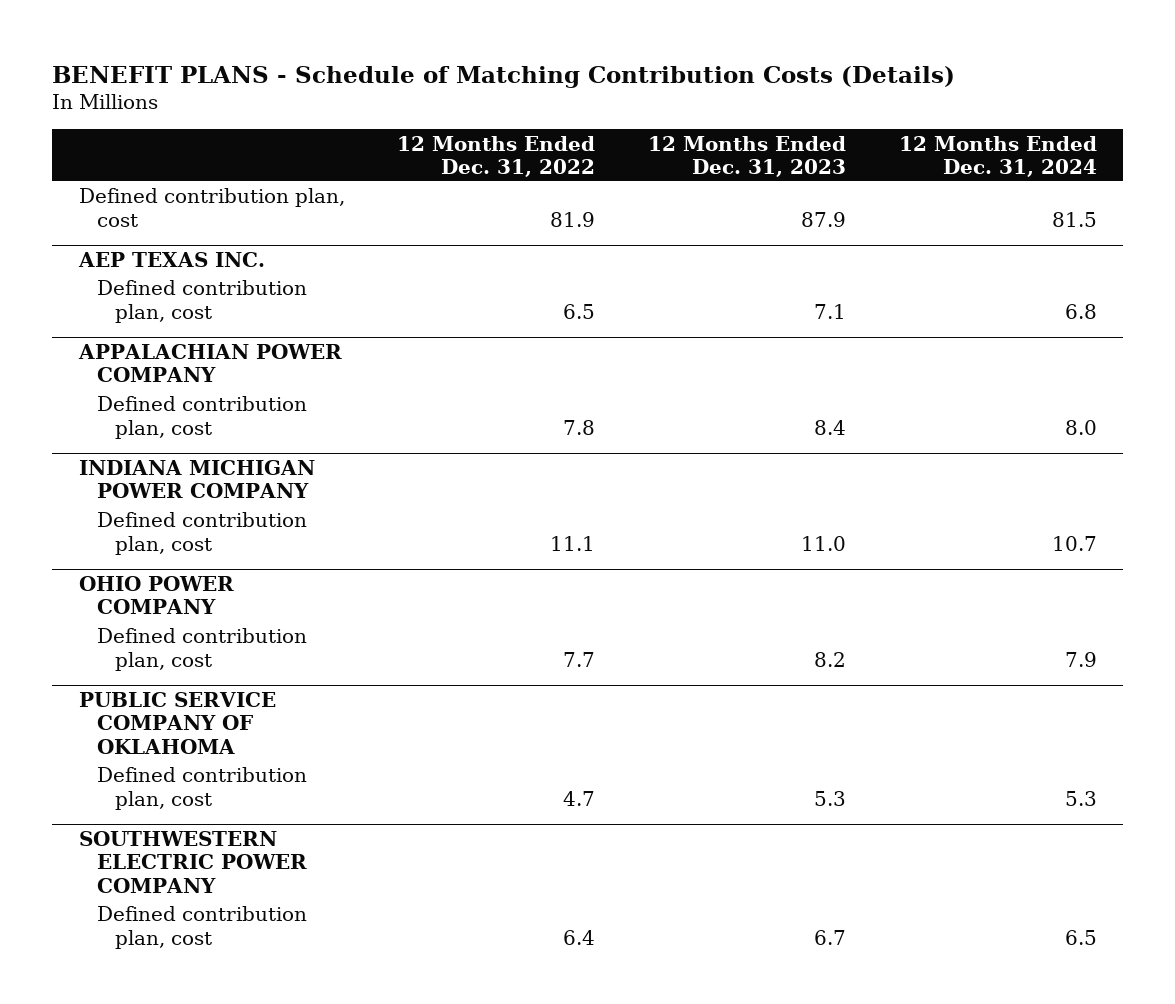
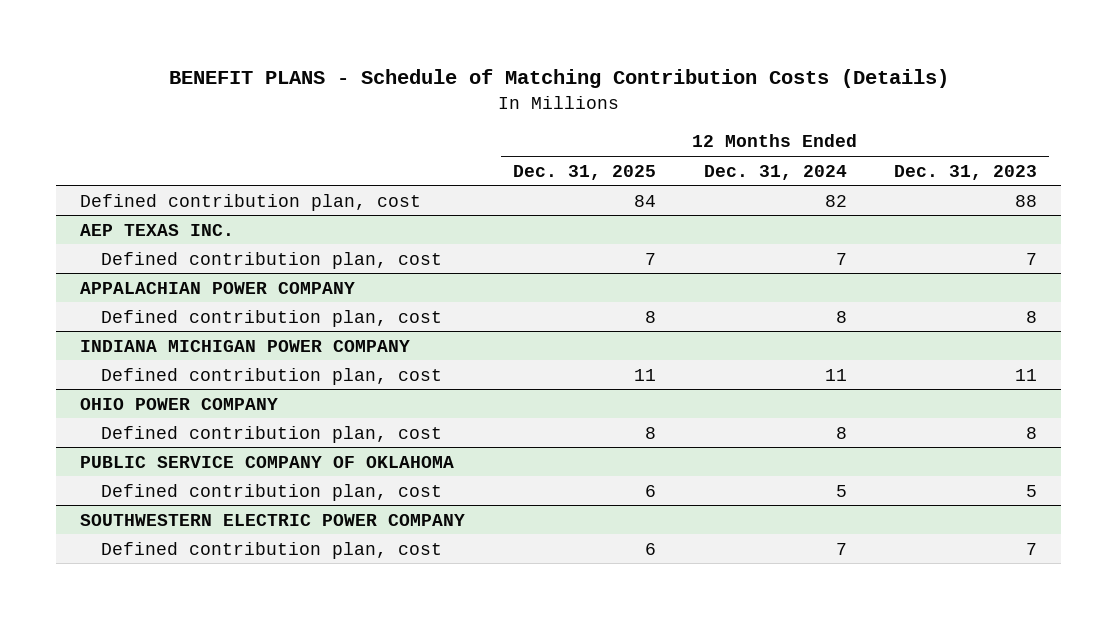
[397,135,596,177] 12 Months Ended Dec. 31, 2022 -> none
none -> [512,164,656,180] Dec. 31, 2025
[801,211,847,227] 87.9 -> [1015,194,1038,207] 88
[1051,211,1097,227] 81.5 -> [824,194,847,207] 82
[814,303,847,319] 7.1 -> [1026,252,1038,265] 7
[1064,303,1097,319] 6.8 -> [835,252,847,265] 7
[814,419,847,435] 8.4 -> [1026,310,1038,323] 8
[1064,419,1097,435] 8.0 -> [835,310,847,323] 8
[801,535,847,551] 11.0 -> [1015,368,1038,381] 11
[1051,535,1097,551] 10.7 -> [824,368,847,381] 11
[814,651,847,667] 8.2 -> [1026,426,1038,439] 8
[1064,651,1097,667] 7.9 -> [835,426,847,439] 8
[814,790,847,806] 5.3 -> [1026,484,1038,497] 5
[1064,790,1097,806] 5.3 -> [835,484,847,497] 5
[814,929,847,945] 6.7 -> [1026,542,1038,555] 7
[1064,929,1097,945] 6.5 -> [835,542,847,555] 7

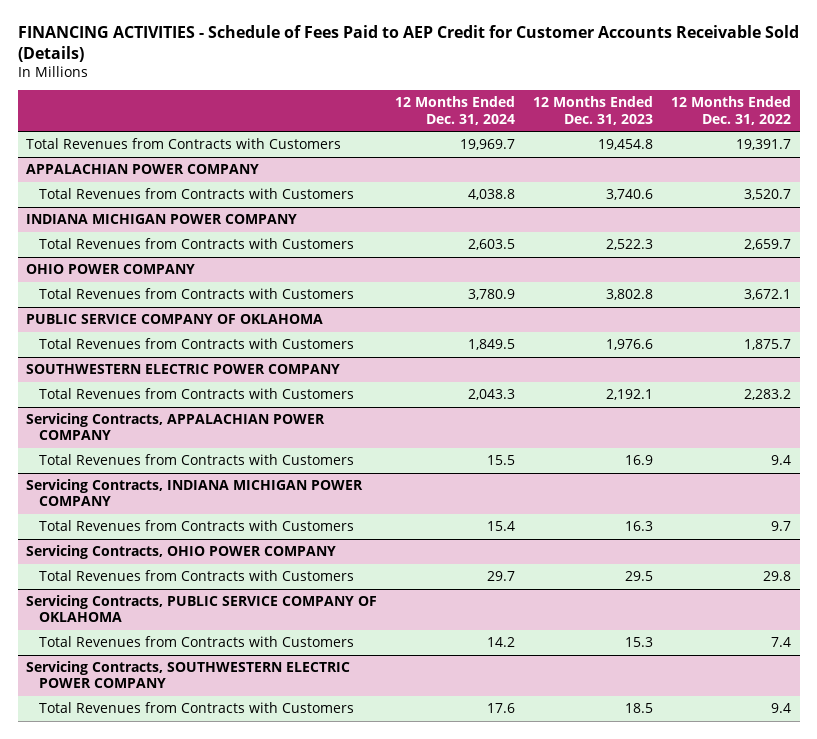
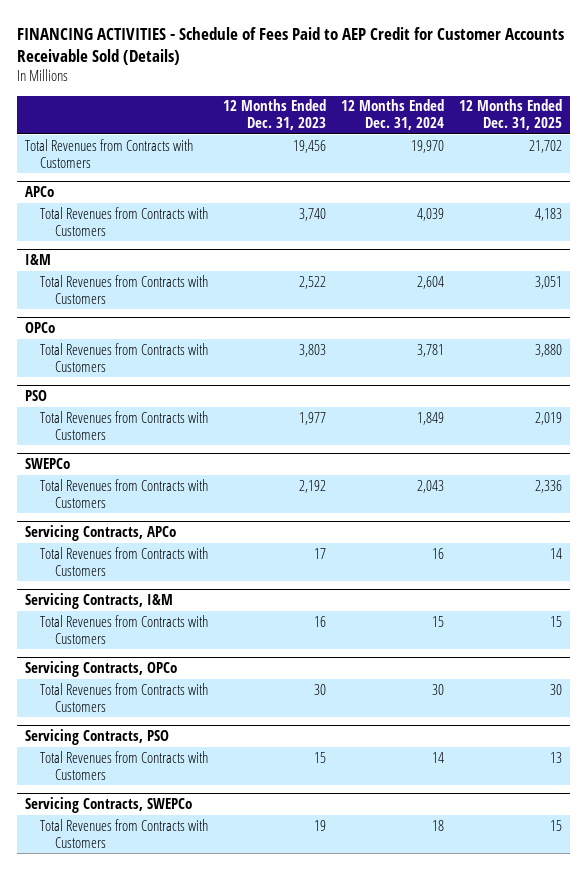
[670,96,791,125] 12 Months Ended Dec. 31, 2022 -> none
none -> [458,99,562,131] 12 Months Ended Dec. 31, 2025
[26,413,326,441] Servicing Contracts, APPALACHIAN POWER COMPANY -> none
[26,479,364,507] Servicing Contracts, INDIANA MICHIGAN POWER COMPANY -> none
[26,545,337,560] Servicing Contracts, OHIO POWER COMPANY -> none
[26,595,378,623] Servicing Contracts, PUBLIC SERVICE COMPANY OF OKLAHOMA -> none
[26,661,351,689] Servicing Contracts, SOUTHWESTERN ELECTRIC POWER COMPANY -> none
[460,139,516,151] 19,969.7 -> [410,139,444,153] 19,970
[597,139,653,151] 19,454.8 -> [292,139,326,153] 19,456
[26,164,260,175] APPALACHIAN POWER COMPANY -> [24,186,54,198] APCo
[468,189,516,201] 4,038.8 -> [416,207,444,221] 4,039
[605,189,653,201] 3,740.6 -> [298,207,326,221] 3,740
[26,214,298,225] INDIANA MICHIGAN POWER COMPANY -> [24,254,51,266] I&M
[468,239,516,251] 2,603.5 -> [416,275,444,289] 2,604
[605,239,653,251] 2,522.3 -> [298,275,326,289] 2,522
[26,264,196,275] OHIO POWER COMPANY -> [24,322,55,334] OPCo
[468,289,516,301] 3,780.9 -> [416,343,444,357] 3,781
[605,289,653,301] 3,802.8 -> [298,343,326,357] 3,803
[26,314,324,325] PUBLIC SERVICE COMPANY OF OKLAHOMA -> [24,390,47,402] PSO
[468,339,516,351] 1,849.5 -> [416,411,444,425] 1,849
[605,339,653,351] 1,976.6 -> [298,411,326,425] 1,977
[26,364,341,375] SOUTHWESTERN ELECTRIC POWER COMPANY -> [24,458,70,470] SWEPCo
[468,389,516,401] 2,043.3 -> [416,479,444,493] 2,043
[605,389,653,401] 2,192.1 -> [298,479,326,493] 2,192
none -> [24,525,176,542] Servicing Contracts, APCo
[487,455,516,466] 15.5 -> [431,547,444,559] 16
[624,455,653,466] 16.9 -> [313,547,326,559] 17
none -> [24,593,173,610] Servicing Contracts, I&M
[487,521,516,532] 15.4 -> [431,615,444,627] 15
[624,521,653,532] 16.3 -> [313,615,326,627] 16
none -> [24,661,177,678] Servicing Contracts, OPCo
[487,571,516,582] 29.7 -> [431,683,444,695] 30
[624,571,653,582] 29.5 -> [313,683,326,695] 30
none -> [24,729,169,746] Servicing Contracts, PSO
[487,637,516,648] 14.2 -> [431,751,444,763] 14
[624,637,653,648] 15.3 -> [313,751,326,763] 15
none -> [24,797,192,814] Servicing Contracts, SWEPCo
[487,703,516,714] 17.6 -> [431,819,444,831] 18
[624,703,653,714] 18.5 -> [313,819,326,831] 19

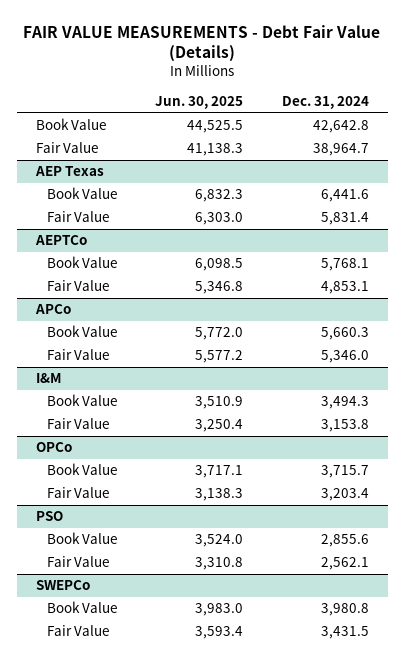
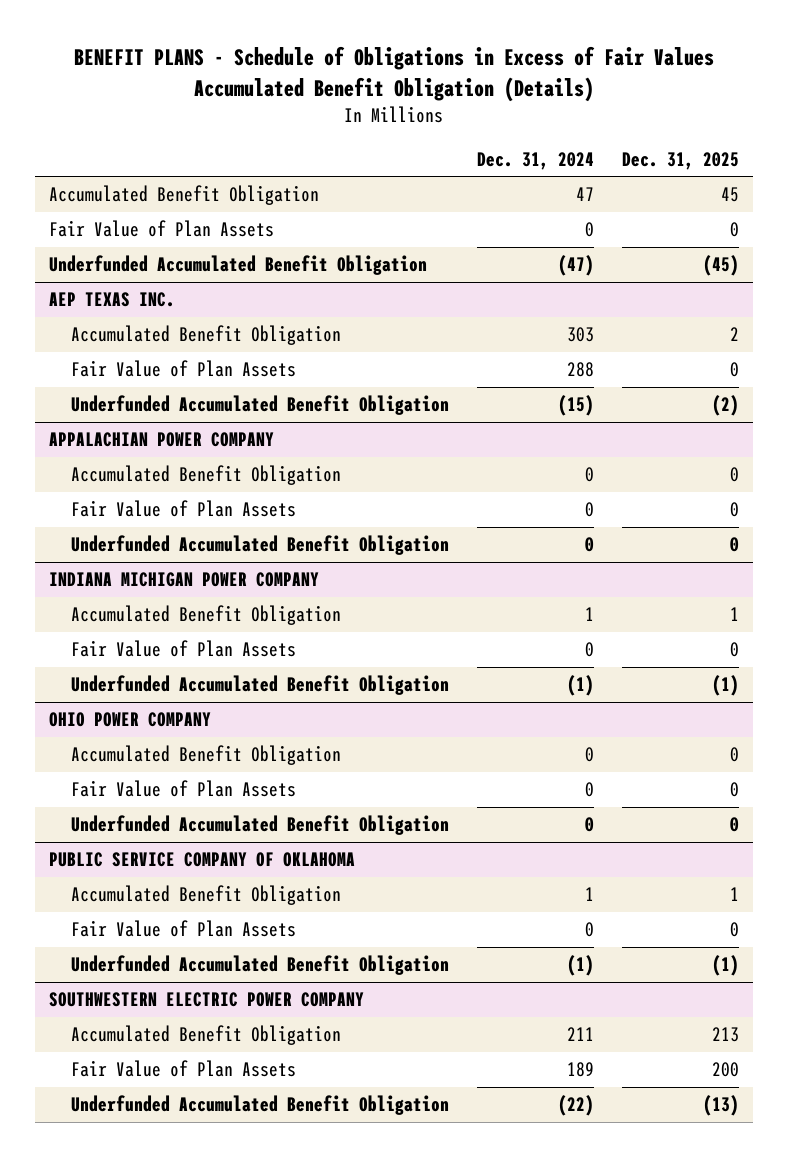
[23,24,381,63] FAIR VALUE MEASUREMENTS - Debt Fair Value (Details) -> [73,46,714,102] BENEFIT PLANS - Schedule of Obligations in Excess of Fair Values Accumulated Benefit Obligation (Details)
[155,96,244,110] Jun. 30, 2025 -> none
none -> [621,151,739,170] Dec. 31, 2025
[35,118,106,131] Book Value -> none
[35,142,98,154] Fair Value -> none
[47,187,118,200] Book Value -> none
[47,211,110,223] Fair Value -> none
[34,235,87,246] AEPTCo -> none
[47,256,118,269] Book Value -> none
[47,280,110,292] Fair Value -> none
[47,325,118,338] Book Value -> none
[47,349,110,361] Fair Value -> none
[47,394,118,407] Book Value -> none
[47,418,110,430] Fair Value -> none
[47,463,118,476] Book Value -> none
[47,487,110,499] Fair Value -> none
[47,532,118,545] Book Value -> none
[47,556,110,568] Fair Value -> none
[47,601,118,614] Book Value -> none
[47,625,110,637] Fair Value -> none
none -> [48,185,319,206] Accumulated Benefit Obligation
none -> [48,220,274,238] Fair Value of Plan Assets
none -> [48,255,427,276] Underfunded Accumulated Benefit Obligation
[34,166,104,177] AEP Texas -> [48,292,175,308] AEP TEXAS INC.
none -> [70,325,341,346] Accumulated Benefit Obligation
none -> [70,360,296,378] Fair Value of Plan Assets
none -> [70,395,449,416] Underfunded Accumulated Benefit Obligation
[34,304,71,315] APCo -> [48,432,274,448] APPALACHIAN POWER COMPANY
none -> [70,465,341,486] Accumulated Benefit Obligation
none -> [70,500,296,518] Fair Value of Plan Assets
none -> [70,535,449,556] Underfunded Accumulated Benefit Obligation
[35,373,62,384] I&M -> [48,572,319,588] INDIANA MICHIGAN POWER COMPANY
none -> [70,605,341,626] Accumulated Benefit Obligation
none -> [70,640,296,658] Fair Value of Plan Assets
none -> [70,675,449,696] Underfunded Accumulated Benefit Obligation
[35,442,72,453] OPCo -> [48,712,211,728] OHIO POWER COMPANY
none -> [70,745,341,766] Accumulated Benefit Obligation
none -> [70,780,296,798] Fair Value of Plan Assets
none -> [70,815,449,836] Underfunded Accumulated Benefit Obligation
[35,511,63,522] PSO -> [48,852,355,868] PUBLIC SERVICE COMPANY OF OKLAHOMA
none -> [70,885,341,906] Accumulated Benefit Obligation
none -> [70,920,296,938] Fair Value of Plan Assets
none -> [70,955,449,976] Underfunded Accumulated Benefit Obligation
[35,580,90,591] SWEPCo -> [48,992,364,1008] SOUTHWESTERN ELECTRIC POWER COMPANY
none -> [70,1025,341,1046] Accumulated Benefit Obligation
none -> [70,1060,296,1078] Fair Value of Plan Assets
none -> [70,1095,449,1116] Underfunded Accumulated Benefit Obligation

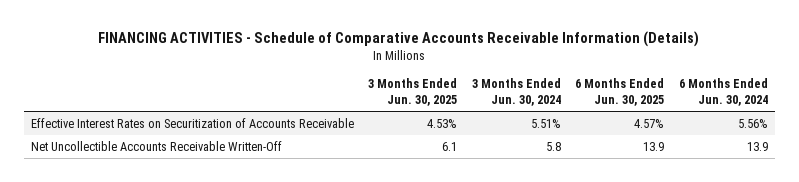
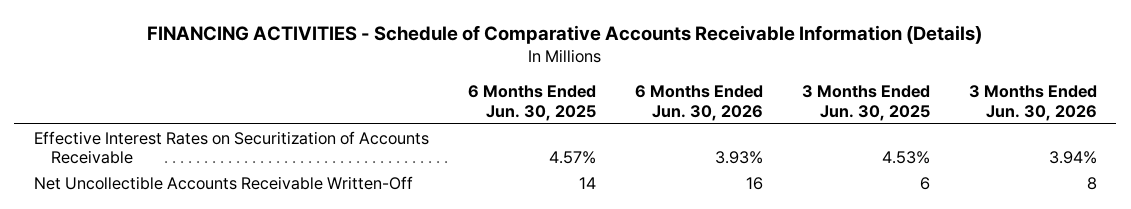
[471,78,561,107] 3 Months Ended Jun. 30, 2024 -> none
[678,78,768,107] 6 Months Ended Jun. 30, 2024 -> none
none -> [634,85,763,121] 6 Months Ended Jun. 30, 2026
none -> [968,85,1097,121] 3 Months Ended Jun. 30, 2026
[442,141,458,151] 6.1 -> [919,176,930,190] 6
[643,141,665,151] 13.9 -> [578,176,596,189] 14

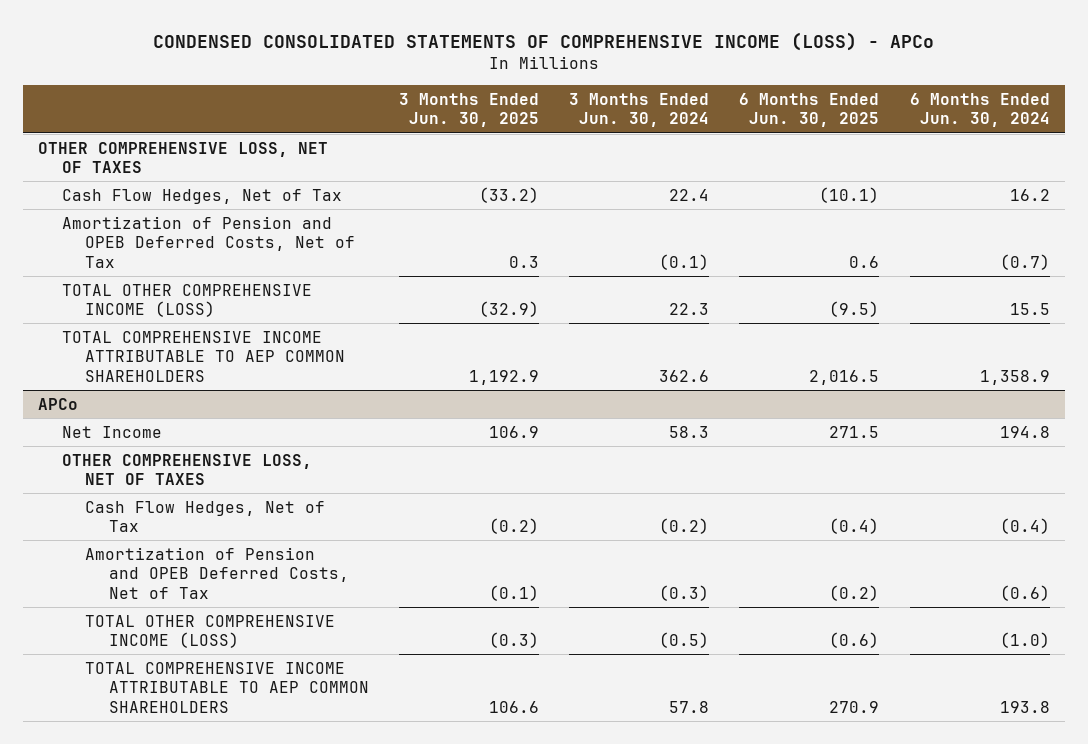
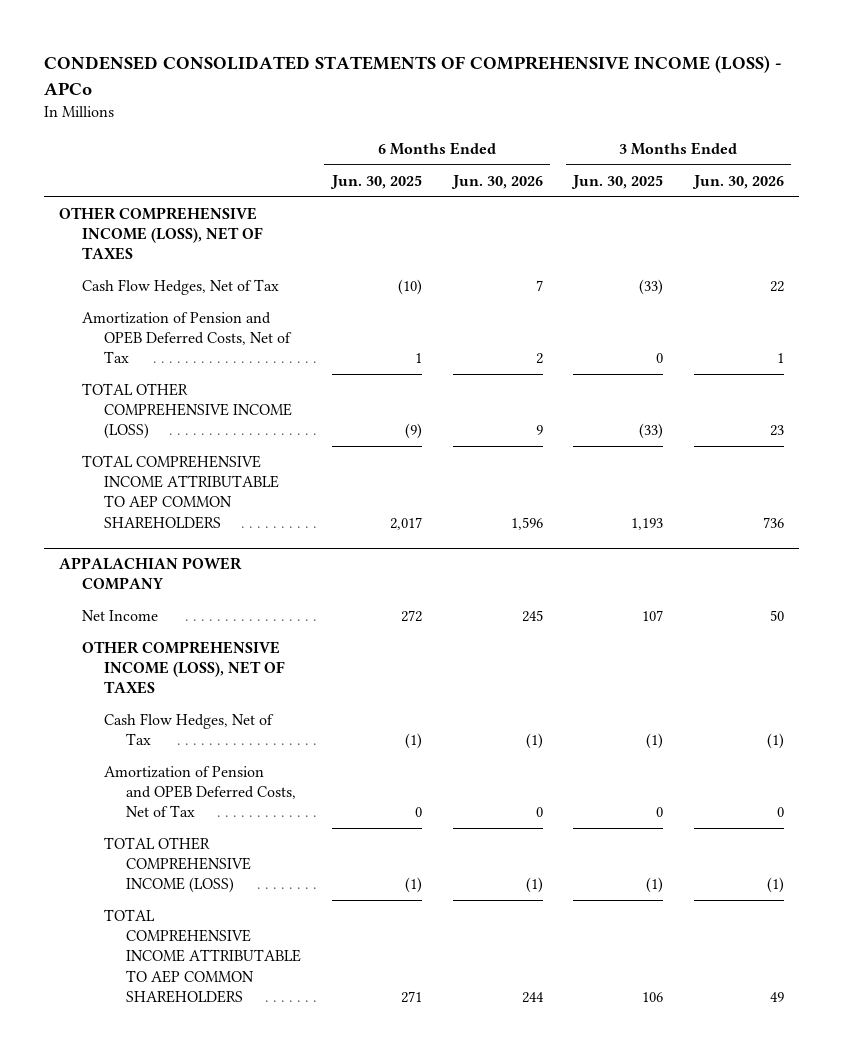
[569,92,710,128] 3 Months Ended Jun. 30, 2024 -> none
[909,92,1050,128] 6 Months Ended Jun. 30, 2024 -> none
none -> [450,175,543,190] Jun. 30, 2026
none -> [691,175,784,190] Jun. 30, 2026
[38,141,329,174] OTHER COMPREHENSIVE LOSS, NET OF TAXES -> [59,207,263,261] OTHER COMPREHENSIVE INCOME (LOSS), NET OF TAXES
[479,186,540,203] (33.2) -> [639,279,664,296] (33)
[819,186,880,203] (10.1) -> [397,279,422,296] (10)
[509,255,540,268] 0.3 -> [656,353,664,364] 0
[849,255,880,268] 0.6 -> [414,353,422,364] 1
[479,301,540,318] (32.9) -> [639,423,664,440] (33)
[829,301,880,318] (9.5) -> [404,423,422,440] (9)
[469,369,540,385] 1,192.9 -> [631,517,664,530] 1,193
[809,369,880,385] 2,016.5 -> [389,516,422,530] 2,017
[38,397,79,410] APCo -> [59,557,243,591] APPALACHIAN POWER COMPANY
[489,425,540,438] 106.9 -> [642,610,664,622] 107
[829,425,880,438] 271.5 -> [400,610,422,623] 272
[61,453,312,486] OTHER COMPREHENSIVE LOSS, NET OF TAXES -> [81,641,286,695] OTHER COMPREHENSIVE INCOME (LOSS), NET OF TAXES
[489,518,540,535] (0.2) -> [646,733,664,750] (1)
[829,518,880,535] (0.4) -> [404,733,422,750] (1)
[489,584,540,601] (0.1) -> [656,807,664,818] 0
[829,584,880,601] (0.2) -> [414,807,422,818] 0
[489,632,540,649] (0.3) -> [646,877,664,894] (1)
[829,632,880,649] (0.6) -> [404,877,422,894] (1)
[489,700,540,713] 106.6 -> [642,991,664,1002] 106
[829,700,880,713] 270.9 -> [400,990,422,1003] 271

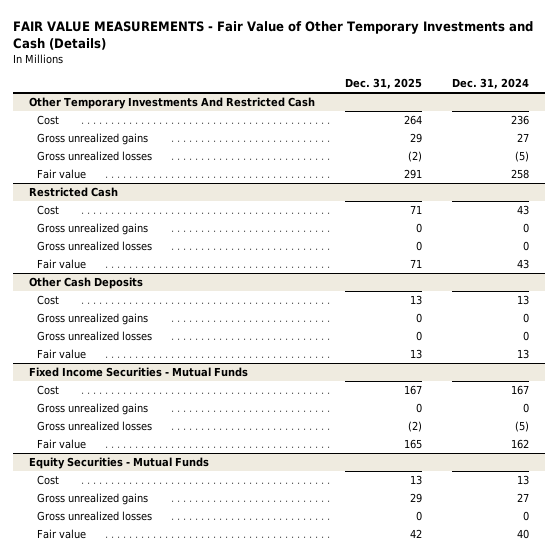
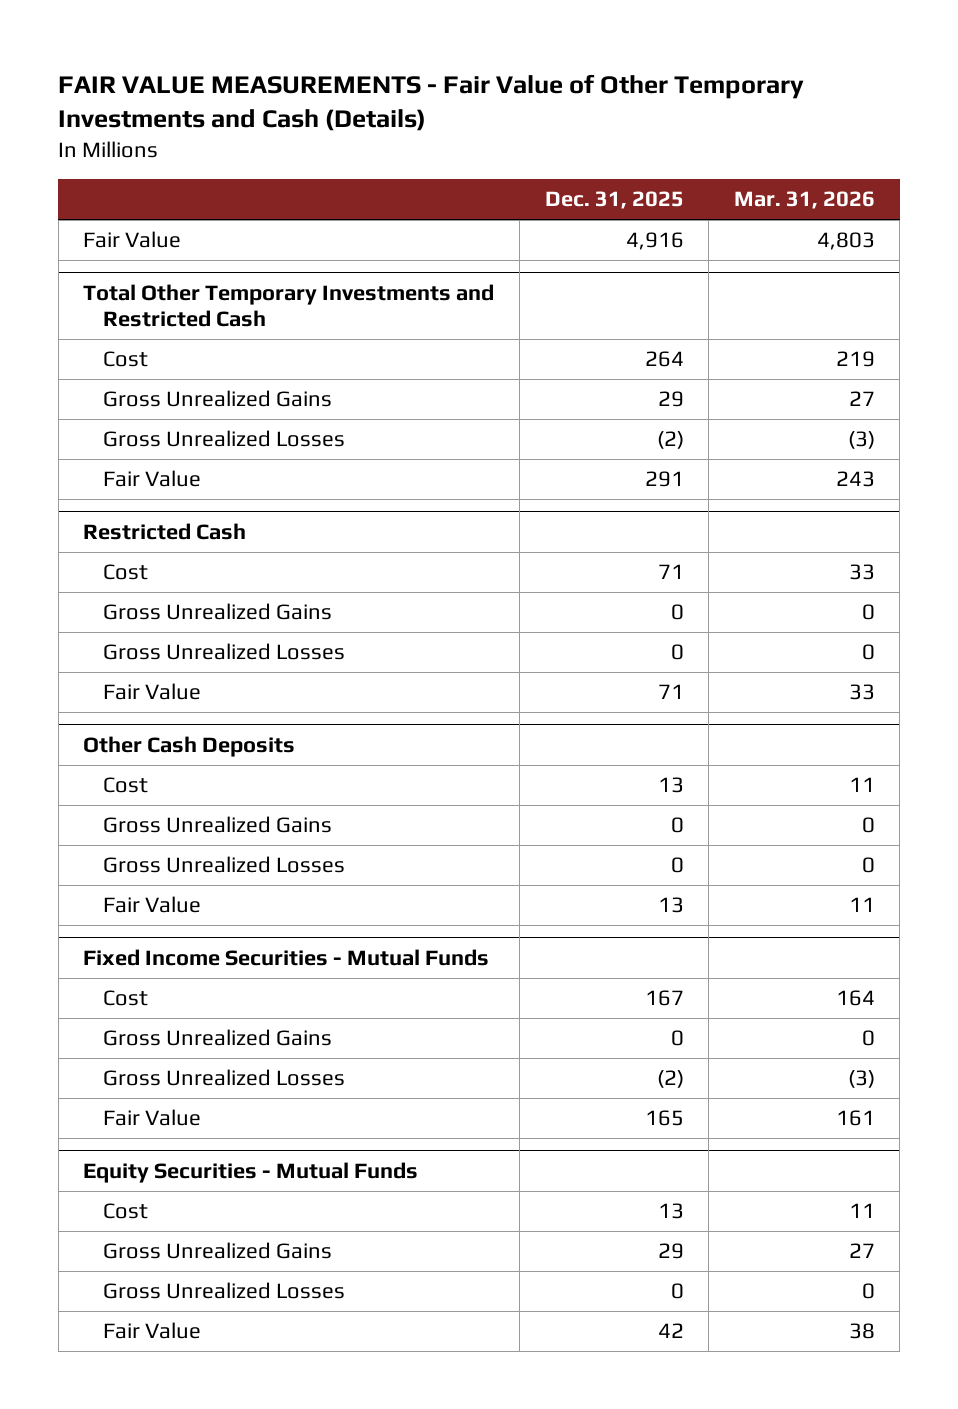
[452,78,530,90] Dec. 31, 2024 -> none
none -> [733,191,875,210] Mar. 31, 2026
none -> [83,231,182,249] Fair Value
[28,97,315,110] Other Temporary Investments And Restricted Cash -> [83,284,495,327] Total Other Temporary Investments and Restricted Cash
[37,133,149,146] Gross unrealized gains -> [102,390,332,408] Gross Unrealized Gains
[37,151,153,162] Gross unrealized losses -> [102,430,345,448] Gross Unrealized Losses
[37,169,87,180] Fair value -> [102,470,201,488] Fair Value
[37,223,149,236] Gross unrealized gains -> [102,603,332,621] Gross Unrealized Gains
[37,241,153,252] Gross unrealized losses -> [102,643,345,661] Gross Unrealized Losses
[37,259,87,270] Fair value -> [102,683,201,701] Fair Value
[37,313,149,326] Gross unrealized gains -> [102,816,332,834] Gross Unrealized Gains
[37,331,153,342] Gross unrealized losses -> [102,856,345,874] Gross Unrealized Losses
[37,349,87,360] Fair value -> [102,896,201,914] Fair Value
[37,403,149,416] Gross unrealized gains -> [102,1029,332,1047] Gross Unrealized Gains
[37,421,153,432] Gross unrealized losses -> [102,1069,345,1087] Gross Unrealized Losses
[37,439,87,450] Fair value -> [102,1109,201,1127] Fair Value
[37,493,149,506] Gross unrealized gains -> [102,1242,332,1260] Gross Unrealized Gains
[37,511,153,522] Gross unrealized losses -> [102,1282,345,1300] Gross Unrealized Losses
[37,529,87,540] Fair value -> [102,1322,201,1340] Fair Value

